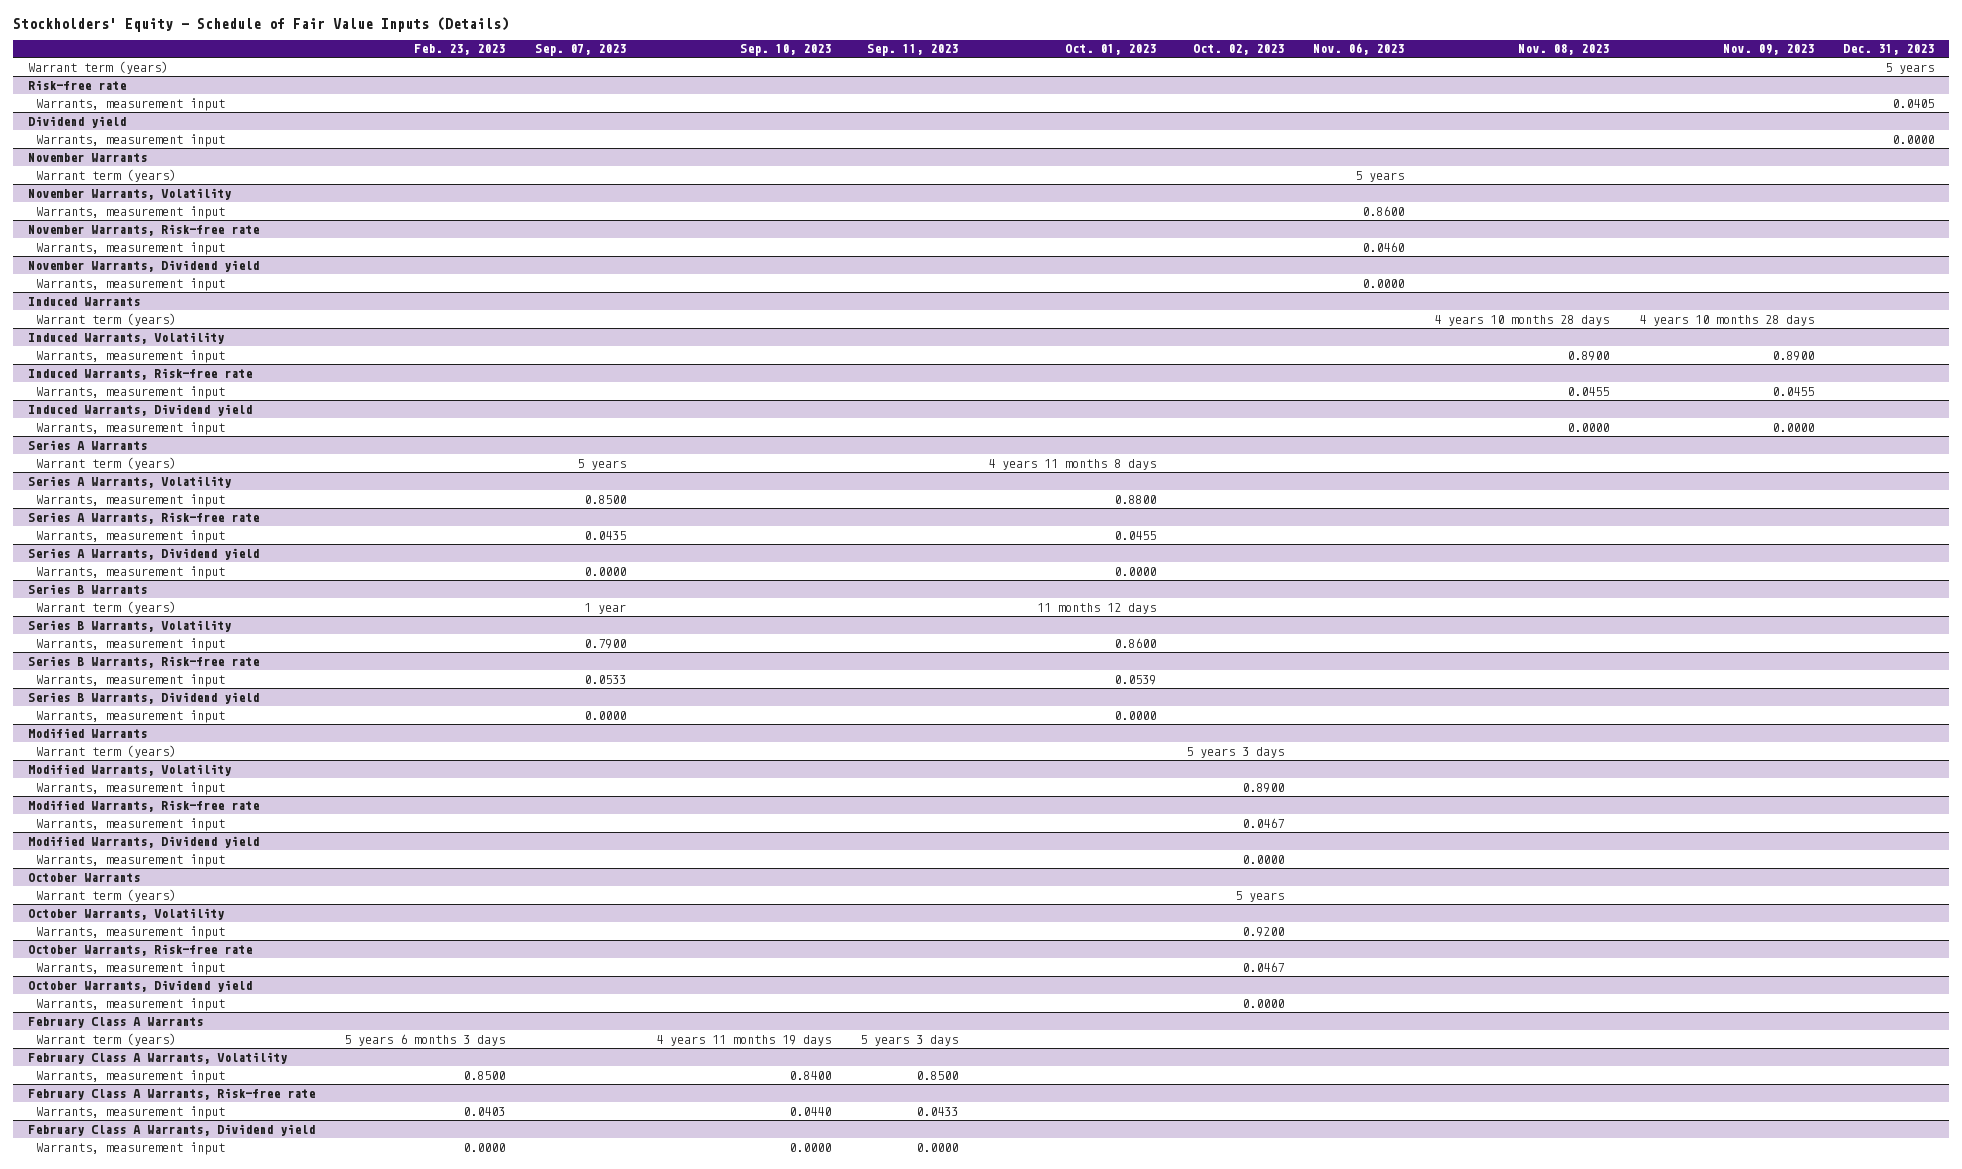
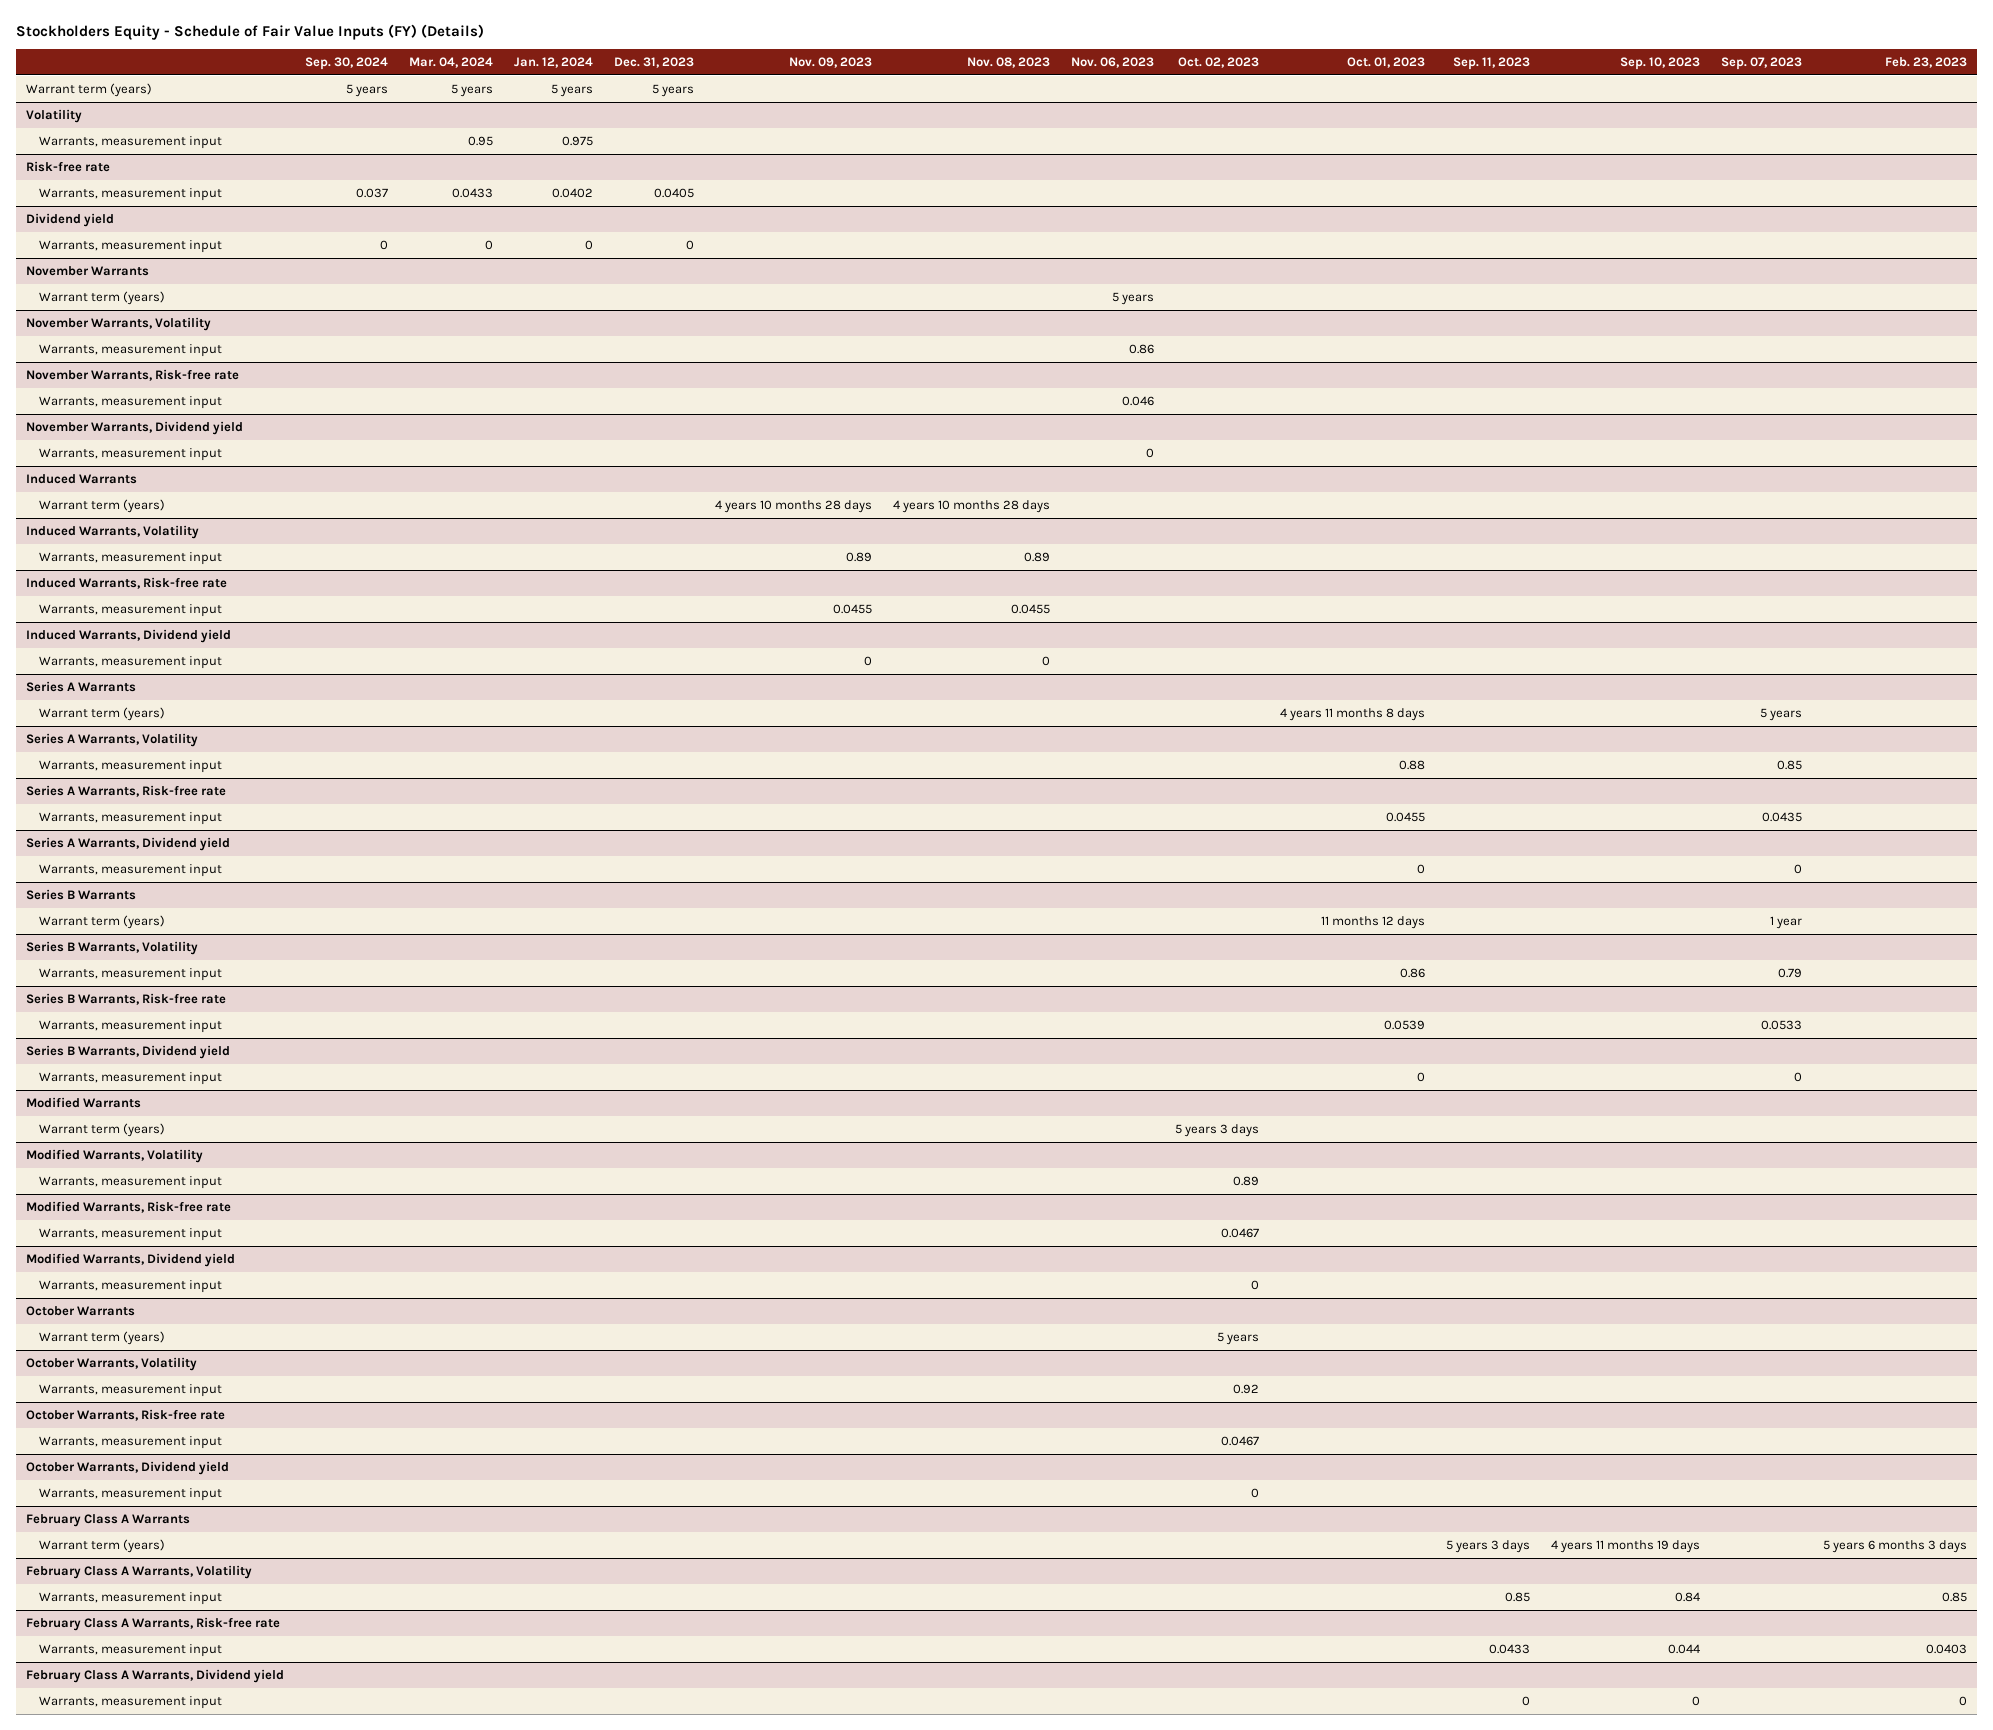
[12,17,509,33] Stockholders' Equity - Schedule of Fair Value Inputs (Details) -> [15,24,484,41] Stockholders Equity - Schedule of Fair Value Inputs (FY) (Details)
none -> [305,57,389,71] Sep. 30, 2024
none -> [409,57,494,69] Mar. 04, 2024
none -> [514,57,594,69] Jan. 12, 2024
none -> [26,108,83,123] Volatility
none -> [38,135,222,149] Warrants, measurement input
[1892,134,1935,144] 0.0000 -> [686,239,695,250] 0
[1362,205,1405,216] 0.8600 -> [1129,343,1155,354] 0.86
[1362,241,1405,252] 0.0460 -> [1122,395,1155,406] 0.046
[1362,278,1405,288] 0.0000 -> [1146,447,1155,458] 0
[1566,350,1609,361] 0.8900 -> [1024,551,1051,562] 0.89
[1771,350,1814,361] 0.8900 -> [846,551,873,562] 0.89
[1566,422,1609,432] 0.0000 -> [1042,655,1051,666] 0
[1771,422,1814,432] 0.0000 -> [864,655,873,666] 0
[584,494,627,504] 0.8500 -> [1776,759,1802,770] 0.85
[1113,494,1156,504] 0.8800 -> [1399,759,1426,770] 0.88
[584,566,627,576] 0.0000 -> [1793,863,1802,874] 0
[1113,566,1156,576] 0.0000 -> [1417,863,1426,874] 0
[584,638,627,649] 0.7900 -> [1777,967,1802,978] 0.79
[1113,637,1156,648] 0.8600 -> [1400,967,1426,978] 0.86
[584,710,627,720] 0.0000 -> [1793,1071,1802,1082] 0
[1113,710,1156,720] 0.0000 -> [1417,1071,1426,1082] 0
[1241,782,1284,793] 0.8900 -> [1233,1175,1260,1186] 0.89
[1241,854,1284,864] 0.0000 -> [1251,1279,1260,1290] 0
[1241,926,1284,937] 0.9200 -> [1233,1383,1260,1394] 0.92
[1241,998,1284,1008] 0.0000 -> [1251,1487,1260,1498] 0
[463,1070,506,1080] 0.8500 -> [1941,1591,1967,1602] 0.85
[788,1070,831,1080] 0.8400 -> [1674,1591,1700,1602] 0.84
[916,1070,959,1080] 0.8500 -> [1504,1591,1530,1602] 0.85
[788,1106,831,1116] 0.0440 -> [1667,1643,1700,1654] 0.044
[463,1142,506,1152] 0.0000 -> [1958,1695,1967,1706] 0
[788,1142,831,1152] 0.0000 -> [1691,1695,1700,1706] 0
[916,1142,959,1152] 0.0000 -> [1521,1695,1530,1706] 0

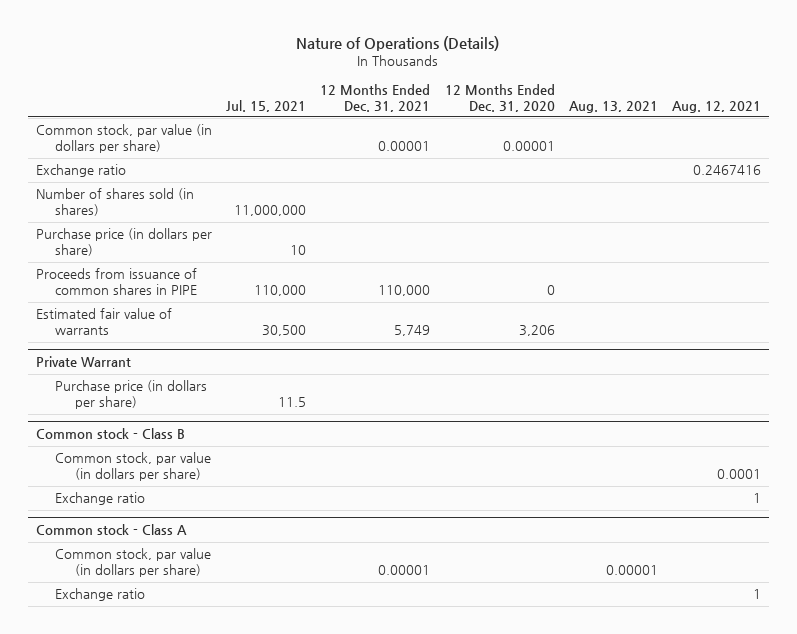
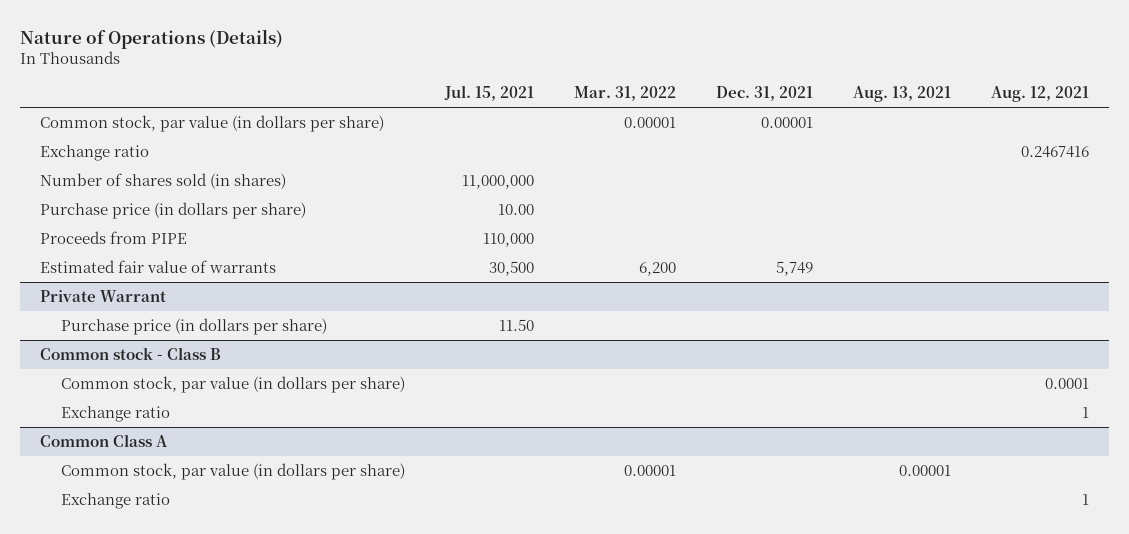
[320,83,431,112] 12 Months Ended Dec. 31, 2021 -> none
[444,83,555,112] 12 Months Ended Dec. 31, 2020 -> none
none -> [574,86,677,102] Mar. 31, 2022
none -> [716,86,814,102] Dec. 31, 2021
[289,245,306,256] 10 -> [498,203,535,215] 10.00
[35,268,198,296] Proceeds from issuance of common shares in PIPE -> [40,230,188,244] Proceeds from PIPE
[277,397,306,408] 11.5 -> [499,318,535,331] 11.50
[35,524,187,536] Common stock - Class A -> [40,433,169,447] Common Class A

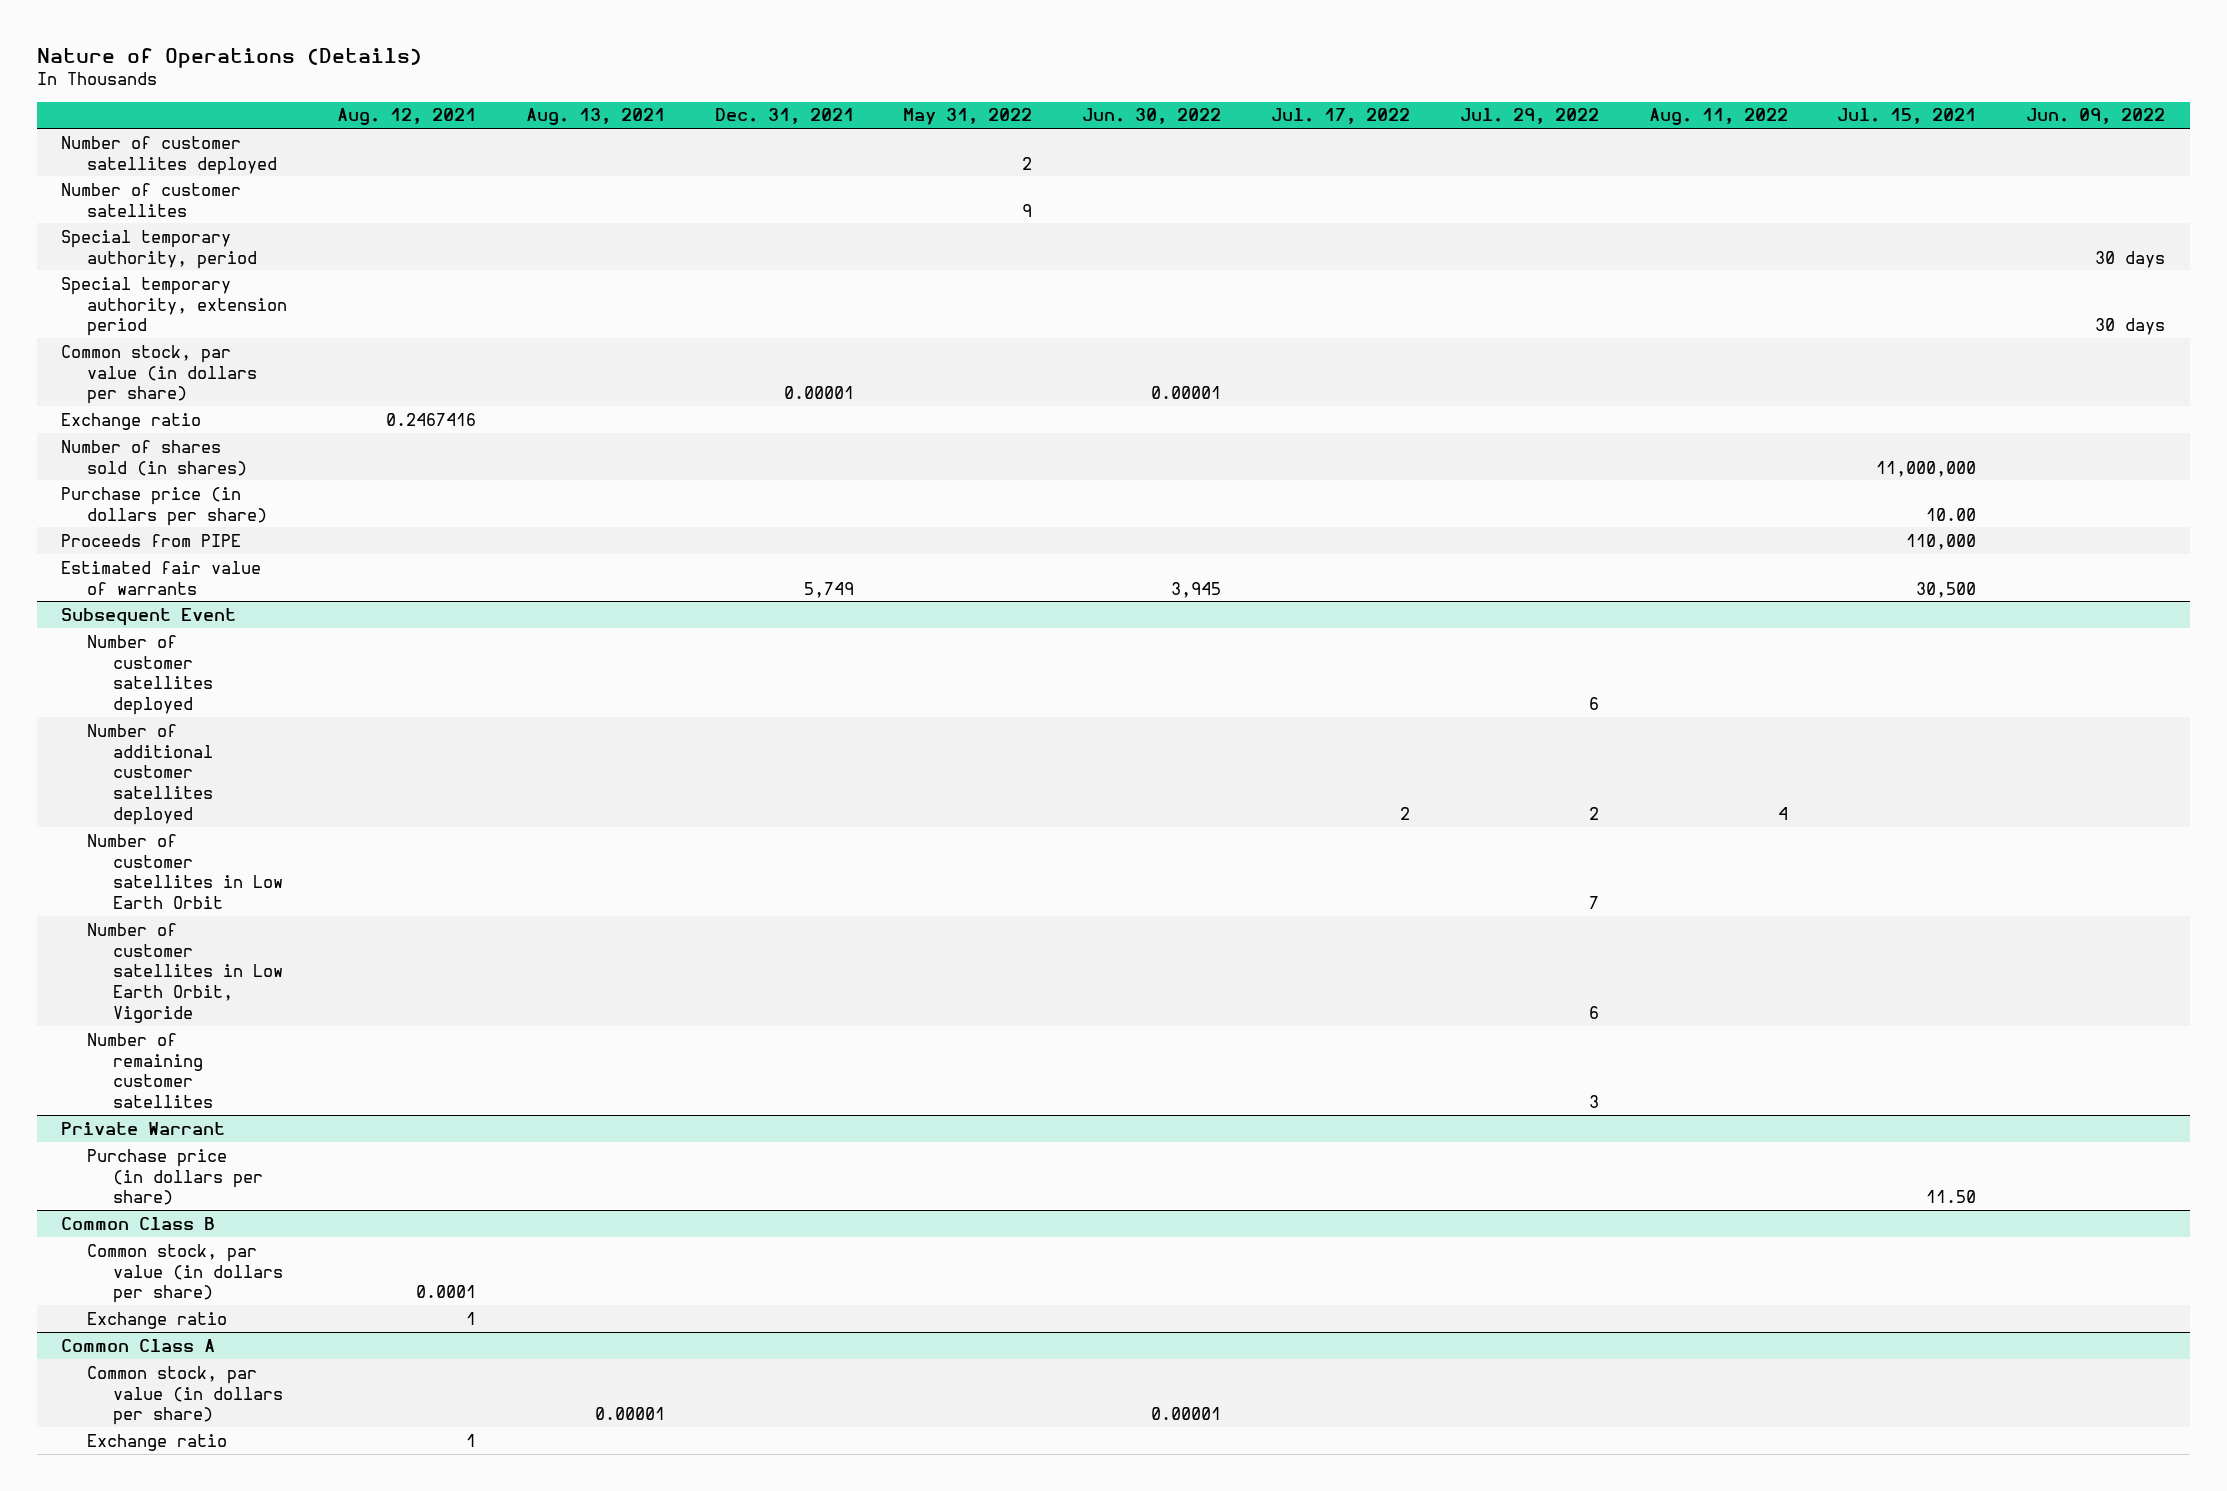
[574,86,677,102] Mar. 31, 2022 -> none
none -> [903,108,1033,126] May 31, 2022
none -> [1082,108,1222,125] Jun. 30, 2022
none -> [1270,108,1410,125] Jul. 17, 2022
none -> [1459,108,1599,125] Jul. 29, 2022
none -> [1648,108,1788,126] Aug. 11, 2022
none -> [2026,108,2166,125] Jun. 09, 2022
none -> [61,135,278,175] Number of customer satellites deployed
none -> [61,182,242,217] Number of customer satellites
none -> [61,229,258,269] Special temporary authority, period
none -> [61,276,288,337] Special temporary authority, extension period
none -> [61,607,237,626] Subsequent Event
none -> [87,634,213,716] Number of customer satellites deployed
none -> [87,723,213,826] Number of additional customer satellites deployed
none -> [87,833,283,910] Number of customer satellites in Low Earth Orbit
none -> [87,922,283,1024] Number of customer satellites in Low Earth Orbit, Vigoride
none -> [87,1032,213,1109] Number of remaining customer satellites
[40,346,222,360] Common stock - Class B -> [61,1216,216,1230] Common Class B

